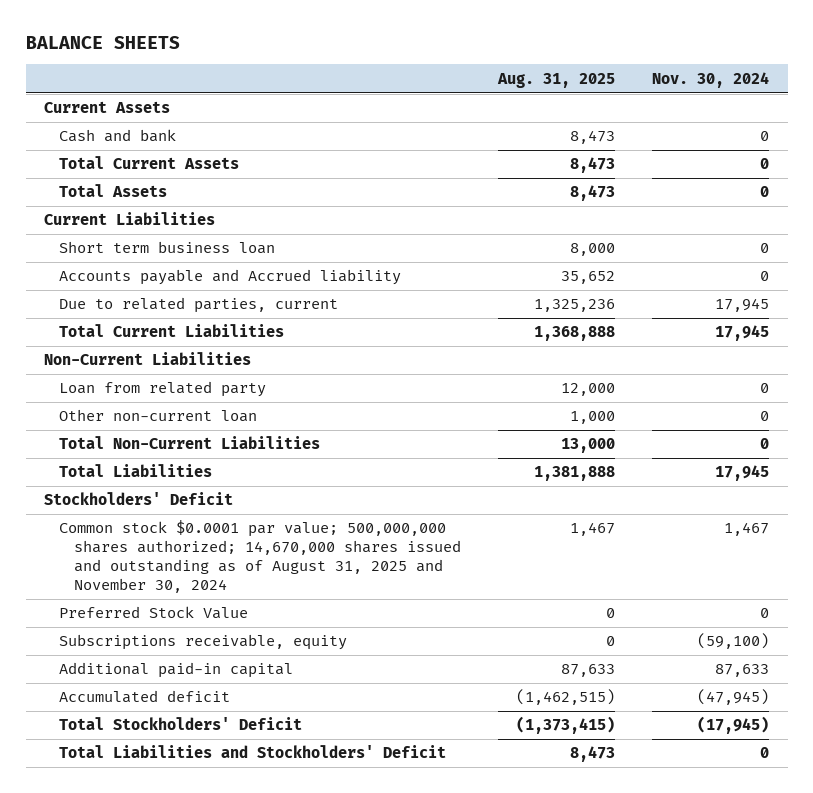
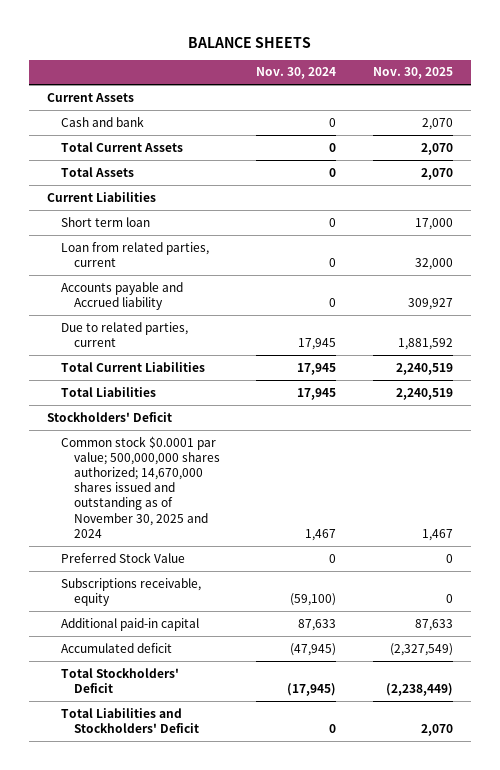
[496,72,615,88] Aug. 31, 2025 -> none
none -> [372,67,453,80] Nov. 30, 2025
[58,241,275,255] Short term business loan -> [60,216,150,227] Short term loan
none -> [60,241,209,267] Loan from related parties, current
[44,352,252,366] Non-Current Liabilities -> none
[58,381,266,398] Loan from related party -> none
[58,409,257,423] Other non-current loan -> none
[58,436,320,450] Total Non-Current Liabilities -> none
[58,520,461,594] Common stock $0.0001 par value; 500,000,000 shares authorized; 14,670,000 shares issued and outstanding as of August 31, 2025 and November 30, 2024 -> [60,435,221,538] Common stock $0.0001 par value; 500,000,000 shares authorized; 14,670,000 shares issued and outstanding as of November 30, 2025 and 2024

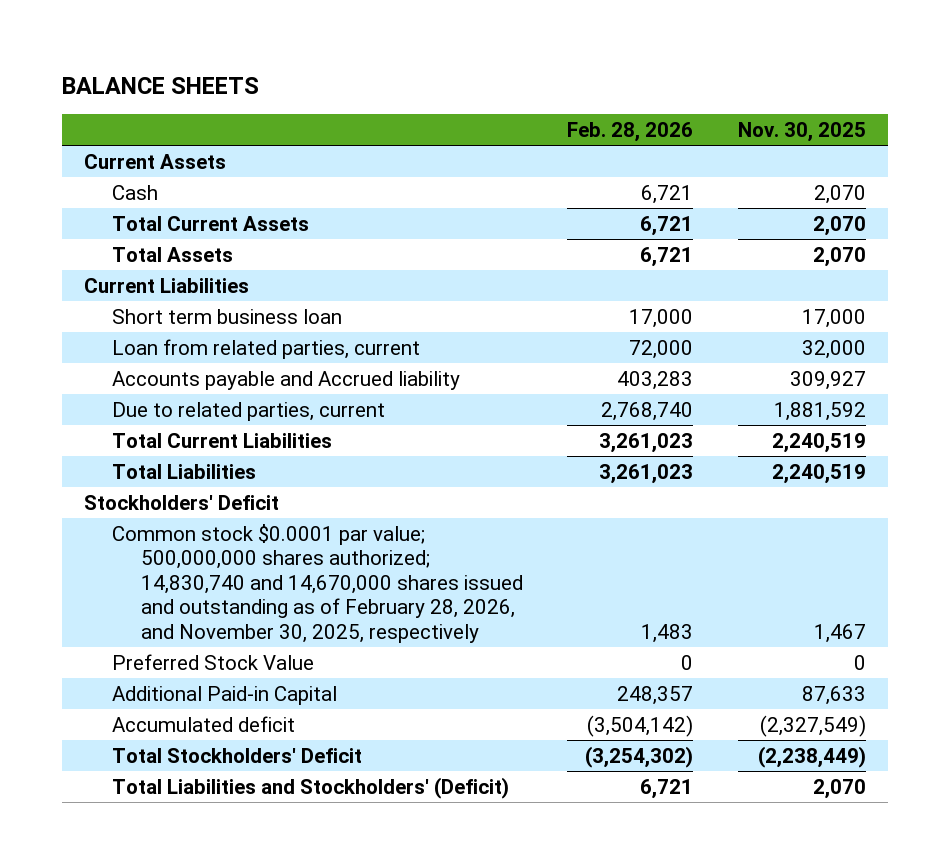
[256,67,337,80] Nov. 30, 2024 -> none
none -> [567,121,694,142] Feb. 28, 2026
[60,115,144,127] Cash and bank -> [112,184,159,200] Cash
[60,216,150,227] Short term loan -> [112,308,343,324] Short term business loan
[60,435,221,538] Common stock $0.0001 par value; 500,000,000 shares authorized; 14,670,000 shares issued and outstanding as of November 30, 2025 and 2024 -> [112,523,523,644] Common stock $0.0001 par value; 500,000,000 shares authorized; 14,830,740 and 14,670,000 shares issued and outstanding as of February 28, 2026, and November 30, 2025, respectively
[60,577,201,606] Subscriptions receivable, equity -> none
[60,617,199,631] Additional paid-in capital -> [112,685,338,705] Additional Paid-in Capital
[60,707,200,733] Total Liabilities and Stockholders' Deficit -> [112,776,510,799] Total Liabilities and Stockholders' (Deficit)

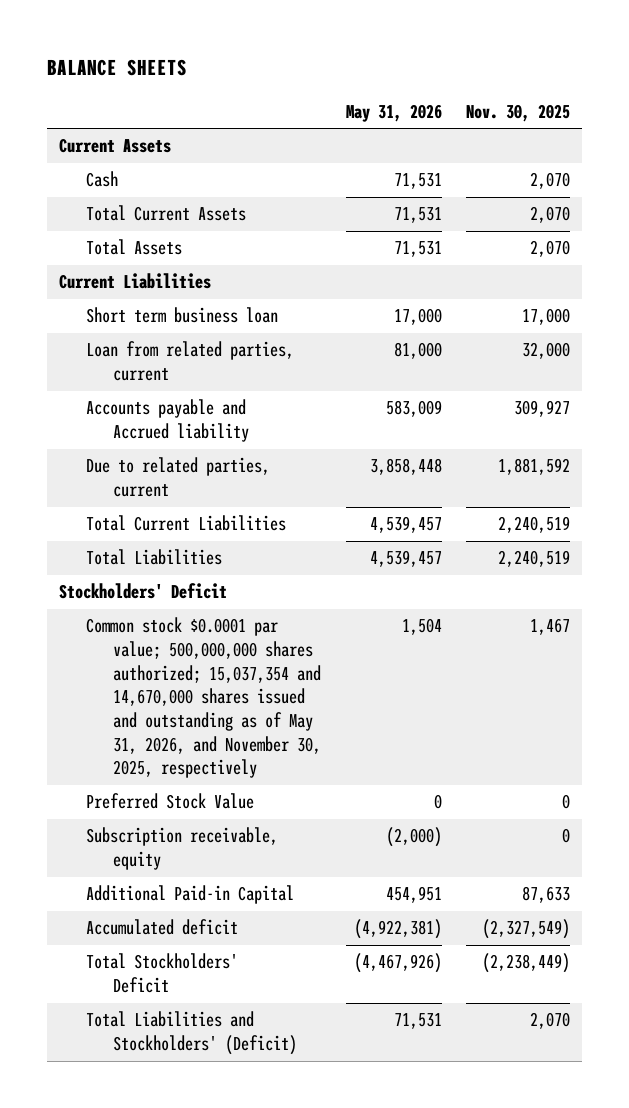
[567,121,694,142] Feb. 28, 2026 -> none
none -> [345,103,442,122] May 31, 2026
[112,523,523,644] Common stock $0.0001 par value; 500,000,000 shares authorized; 14,830,740 and 14,670,000 shares issued and outstanding as of February 28, 2026, and November 30, 2025, respectively -> [86,617,322,779] Common stock $0.0001 par value; 500,000,000 shares authorized; 15,037,354 and 14,670,000 shares issued and outstanding as of May 31, 2026, and November 30, 2025, respectively
none -> [86,827,279,871] Subscription receivable, equity

